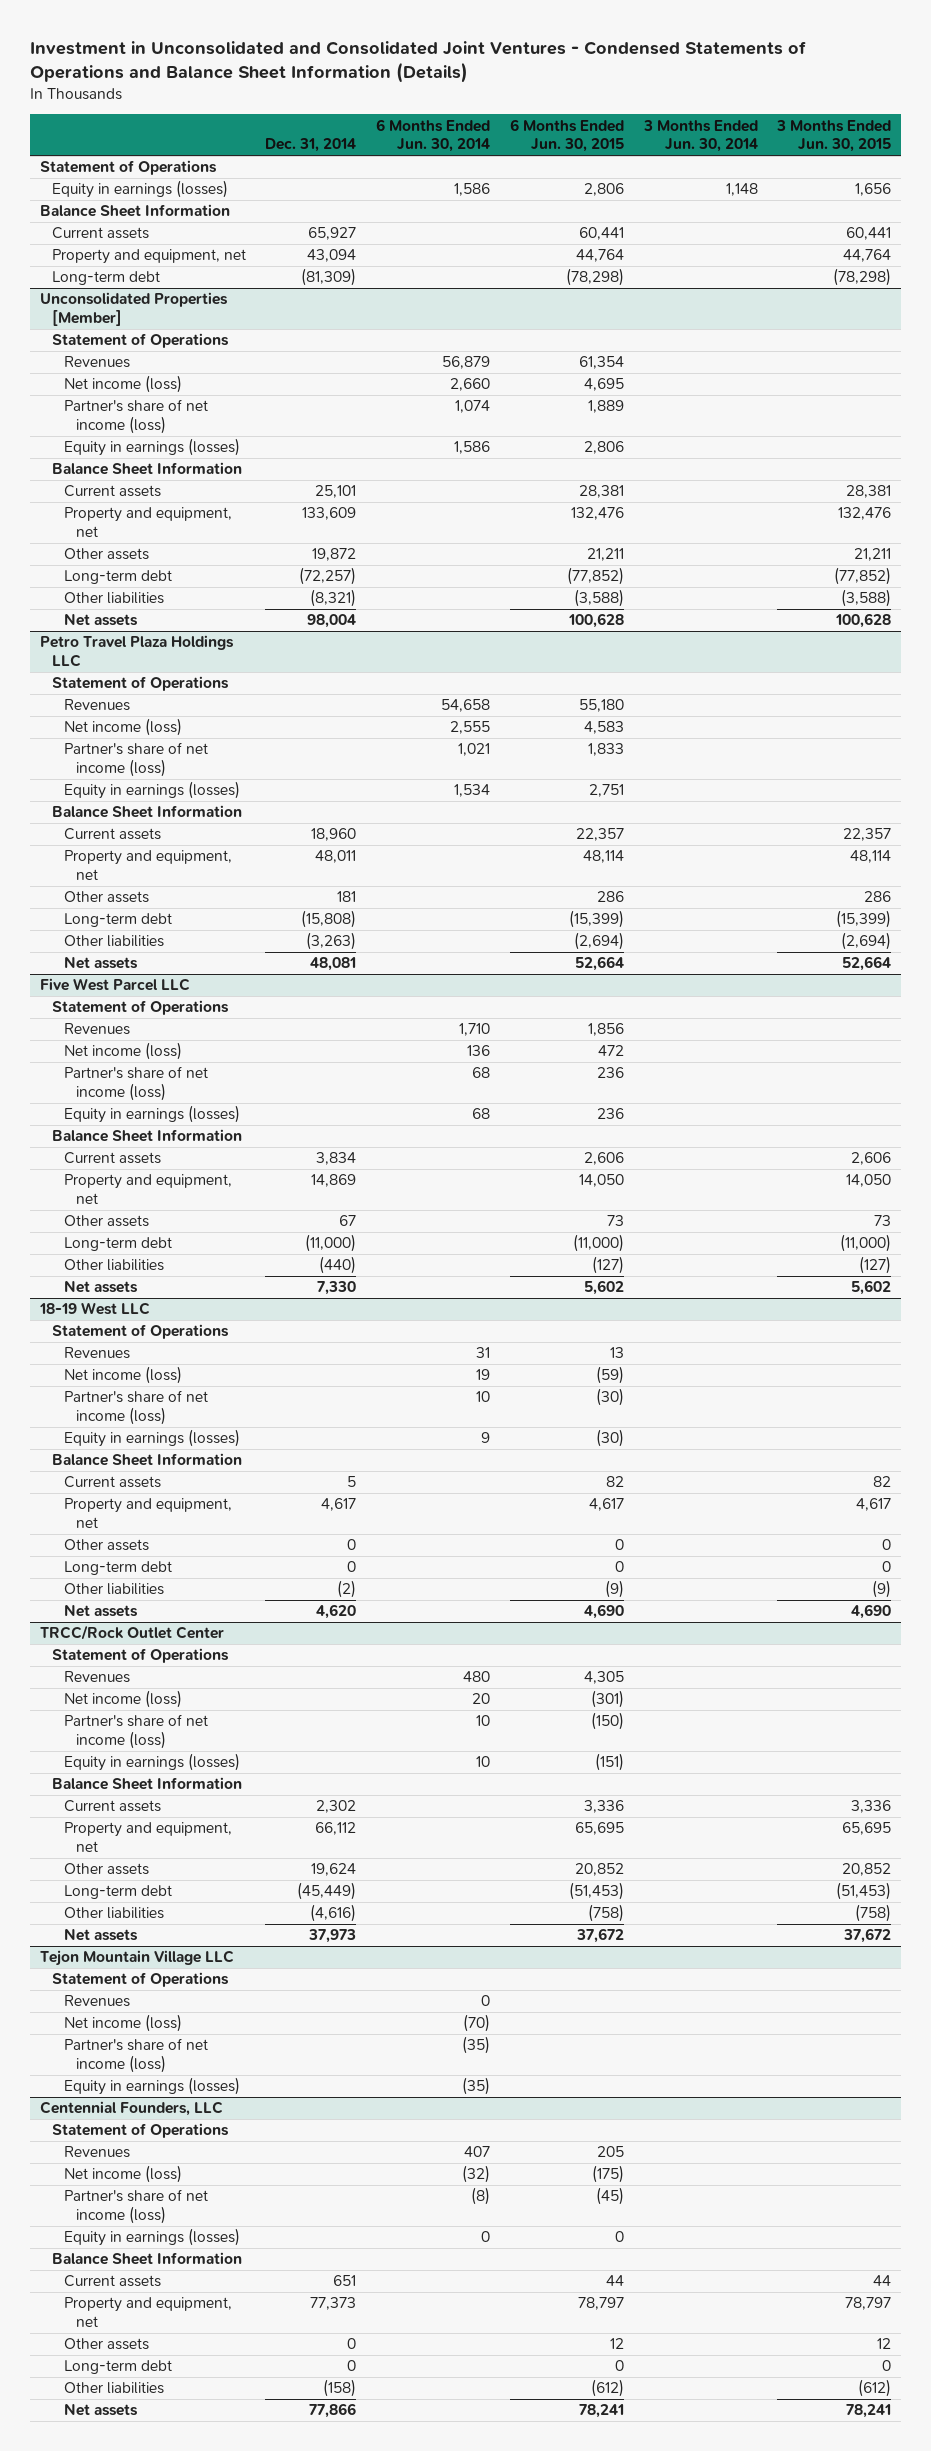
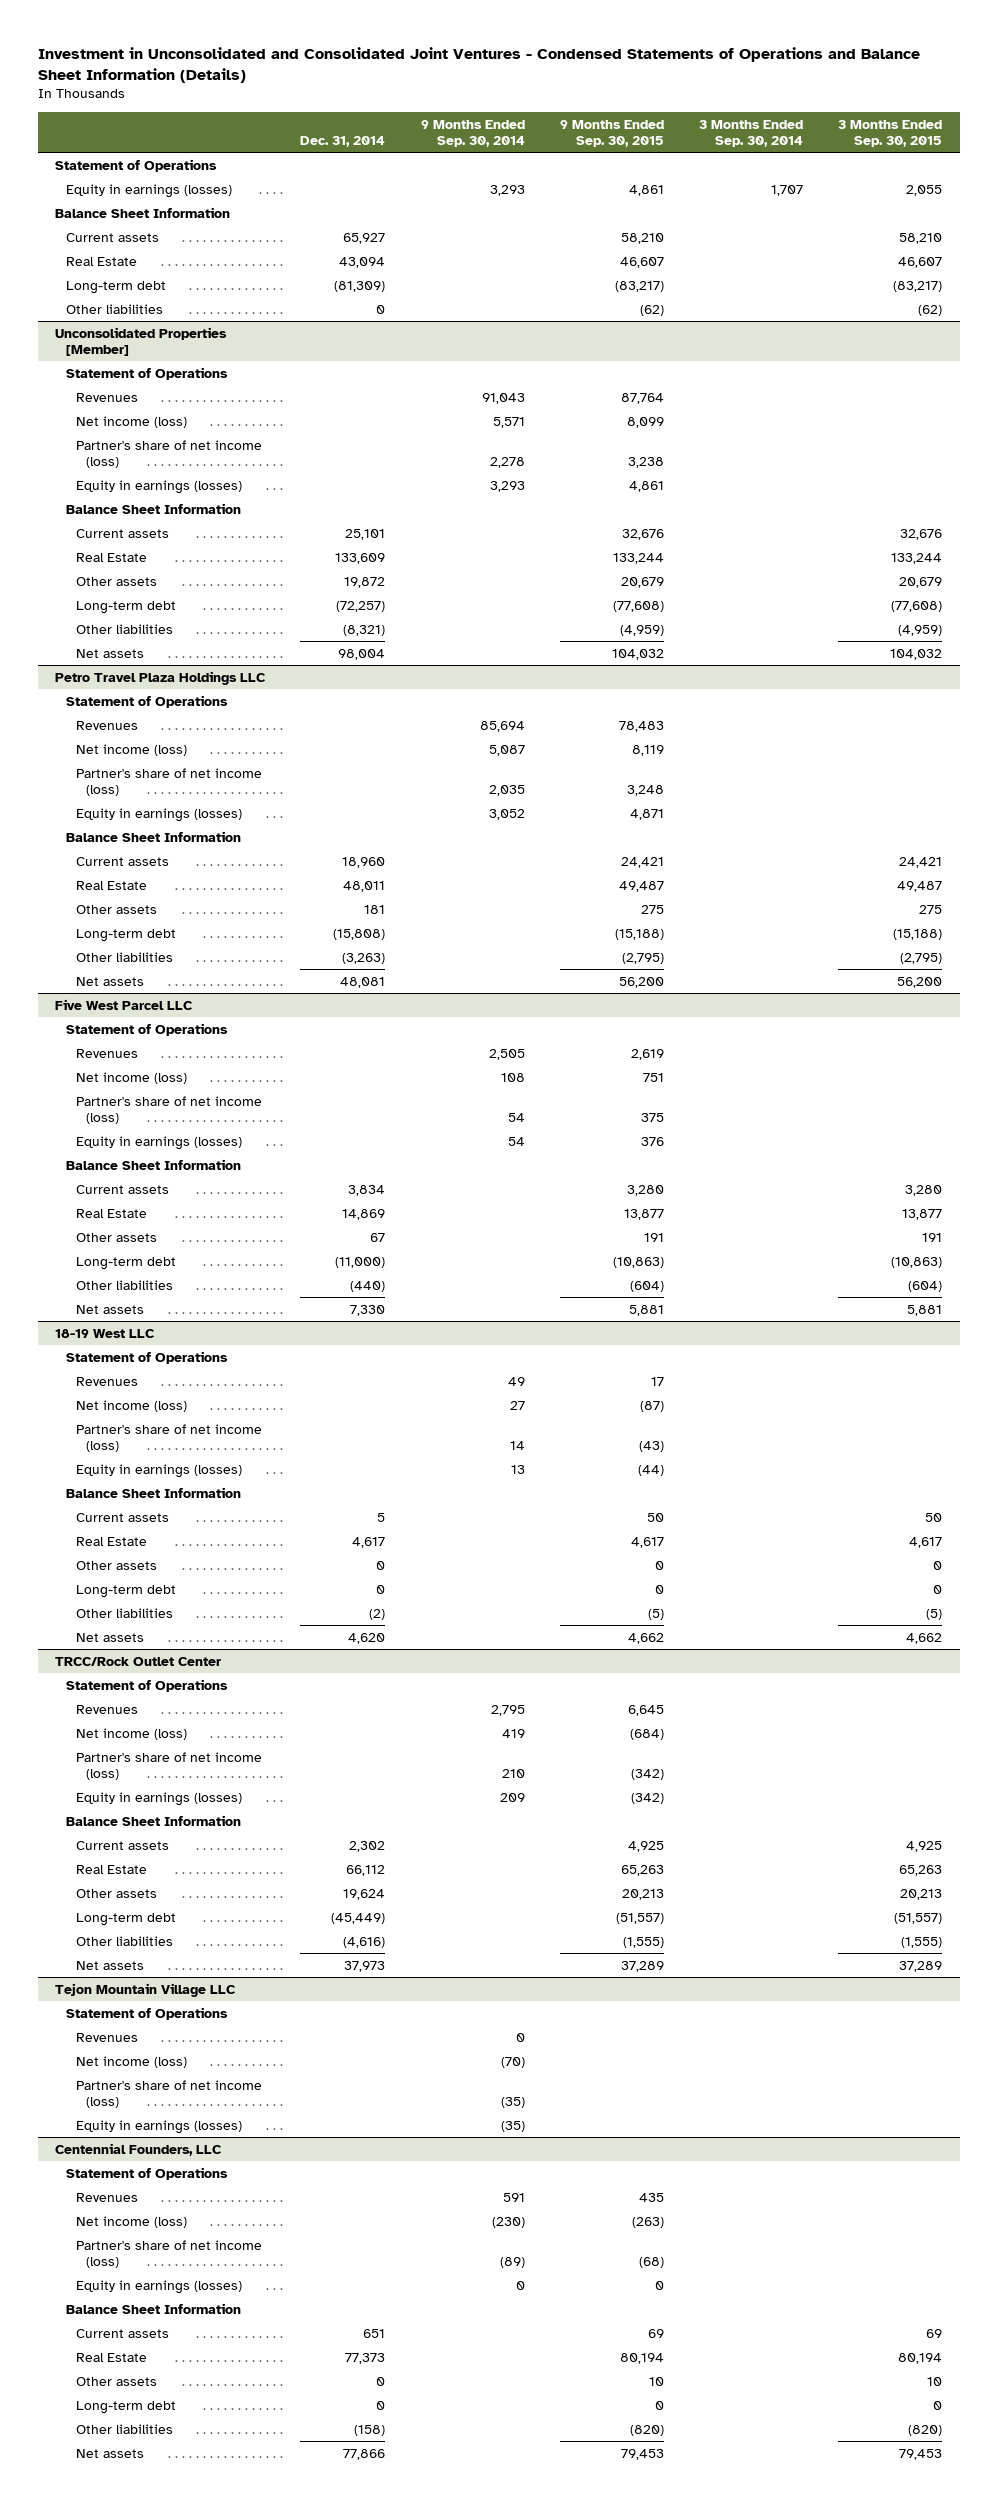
[376,118,491,153] 6 Months Ended Jun. 30, 2014 -> none
[509,118,624,153] 6 Months Ended Jun. 30, 2015 -> none
[642,119,758,153] 3 Months Ended Jun. 30, 2014 -> none
[776,119,892,153] 3 Months Ended Jun. 30, 2015 -> none
none -> [420,119,525,147] 9 Months Ended Sep. 30, 2014
none -> [559,119,664,147] 9 Months Ended Sep. 30, 2015
none -> [698,119,803,147] 3 Months Ended Sep. 30, 2014
none -> [838,119,943,147] 3 Months Ended Sep. 30, 2015
[51,249,246,265] Property and equipment, net -> [65,256,137,266] Real Estate
none -> [65,303,163,314] Other liabilities
[63,507,232,537] Property and equipment, net -> [76,552,148,562] Real Estate
[63,850,232,880] Property and equipment, net -> [76,880,148,890] Real Estate
[63,1174,232,1204] Property and equipment, net -> [76,1208,148,1218] Real Estate
[63,1498,232,1528] Property and equipment, net -> [76,1536,148,1546] Real Estate
[63,1822,232,1852] Property and equipment, net -> [76,1864,148,1874] Real Estate
[63,2297,232,2327] Property and equipment, net -> [76,2352,148,2362] Real Estate

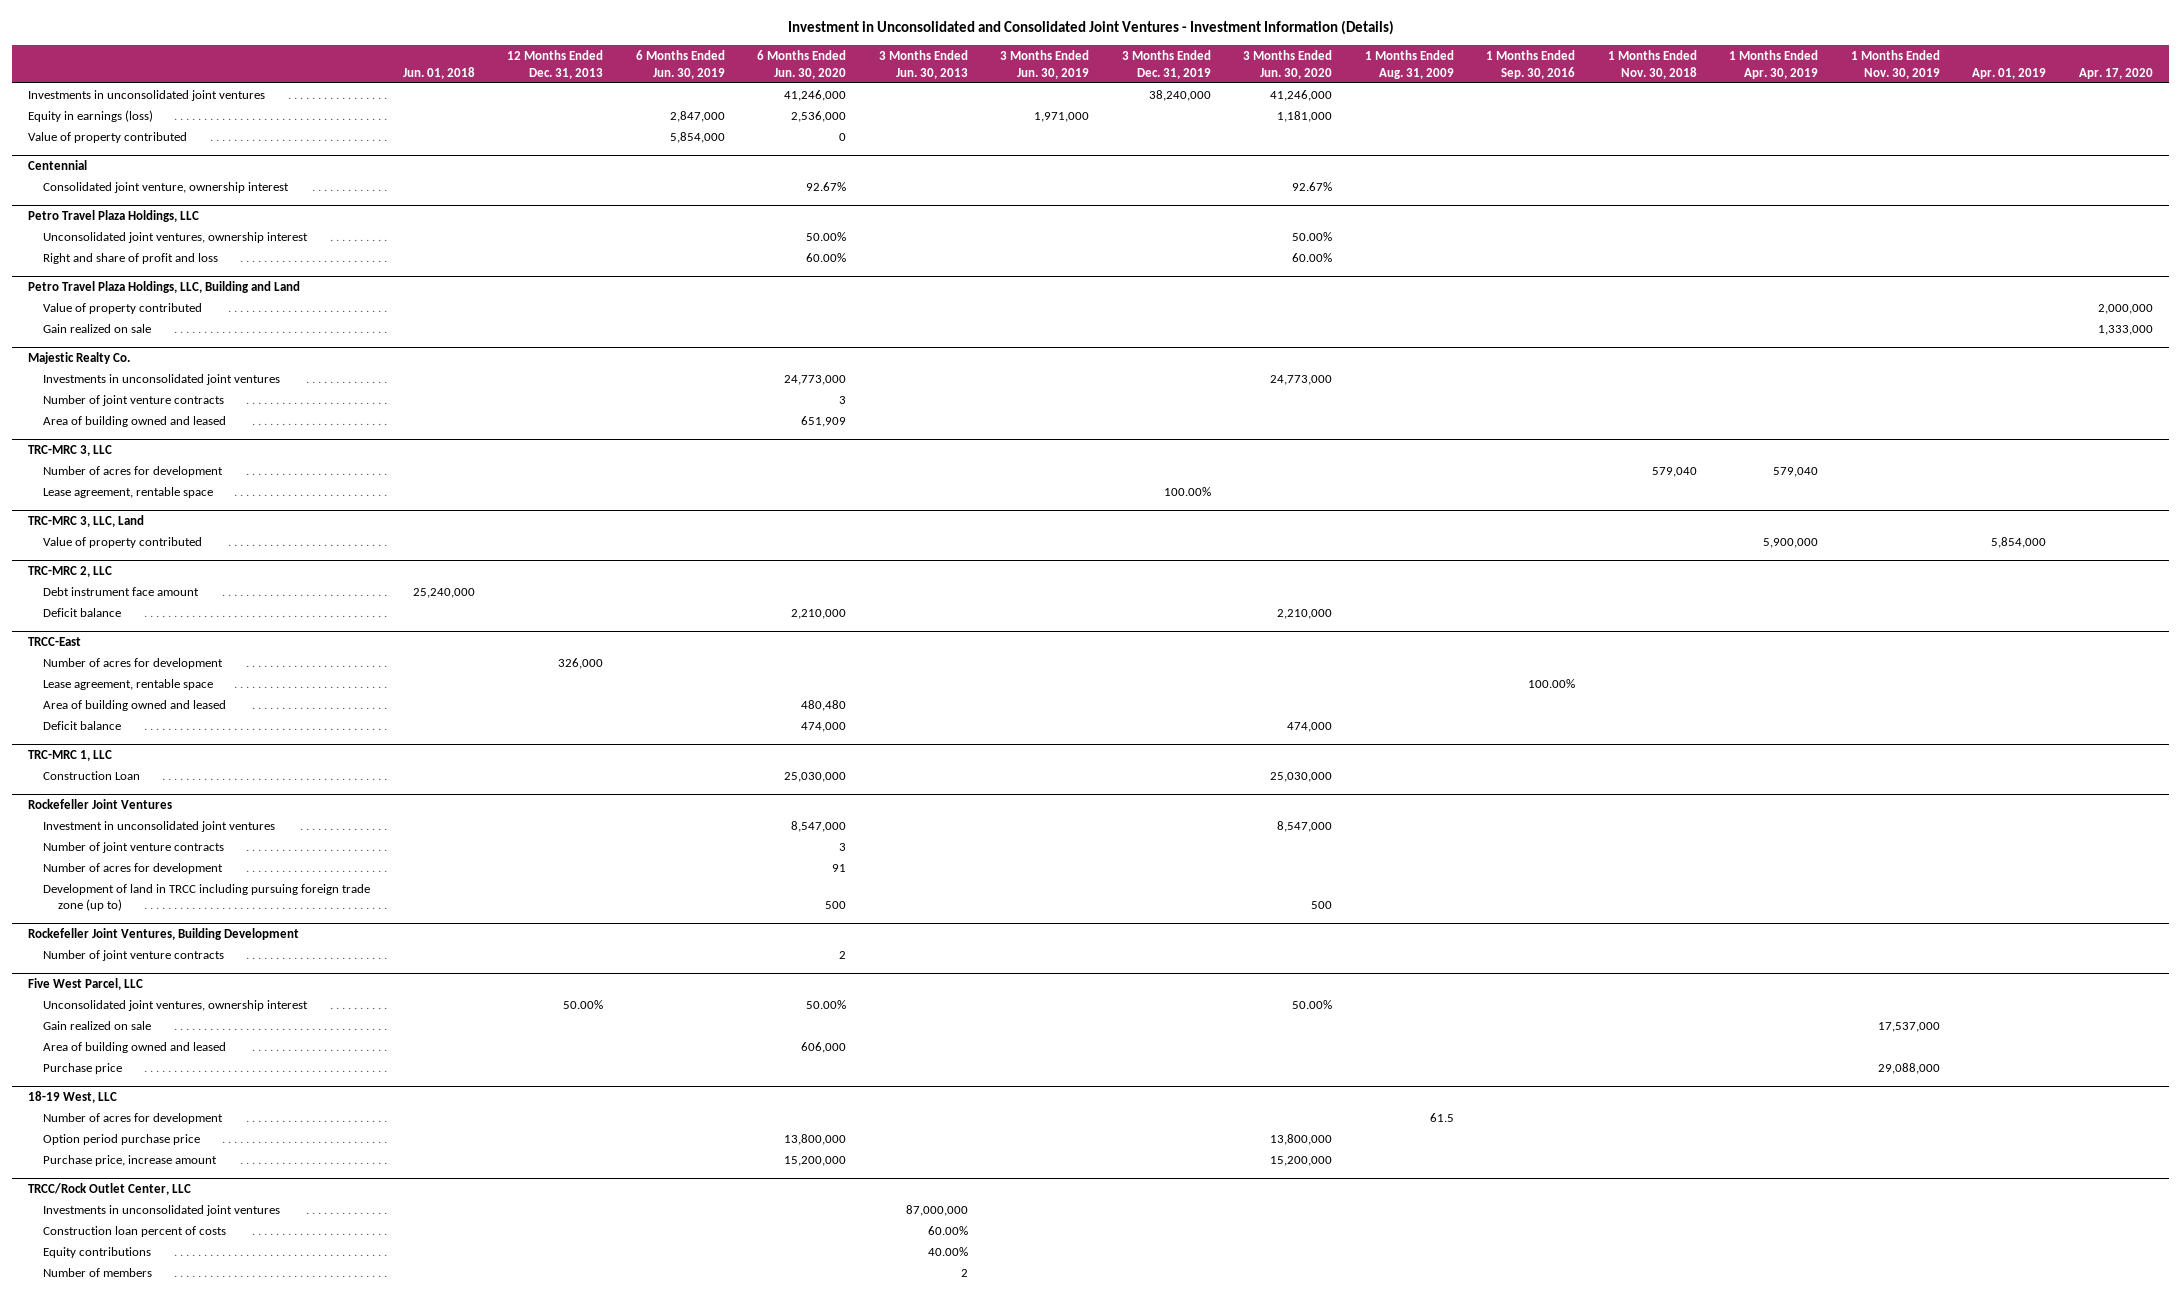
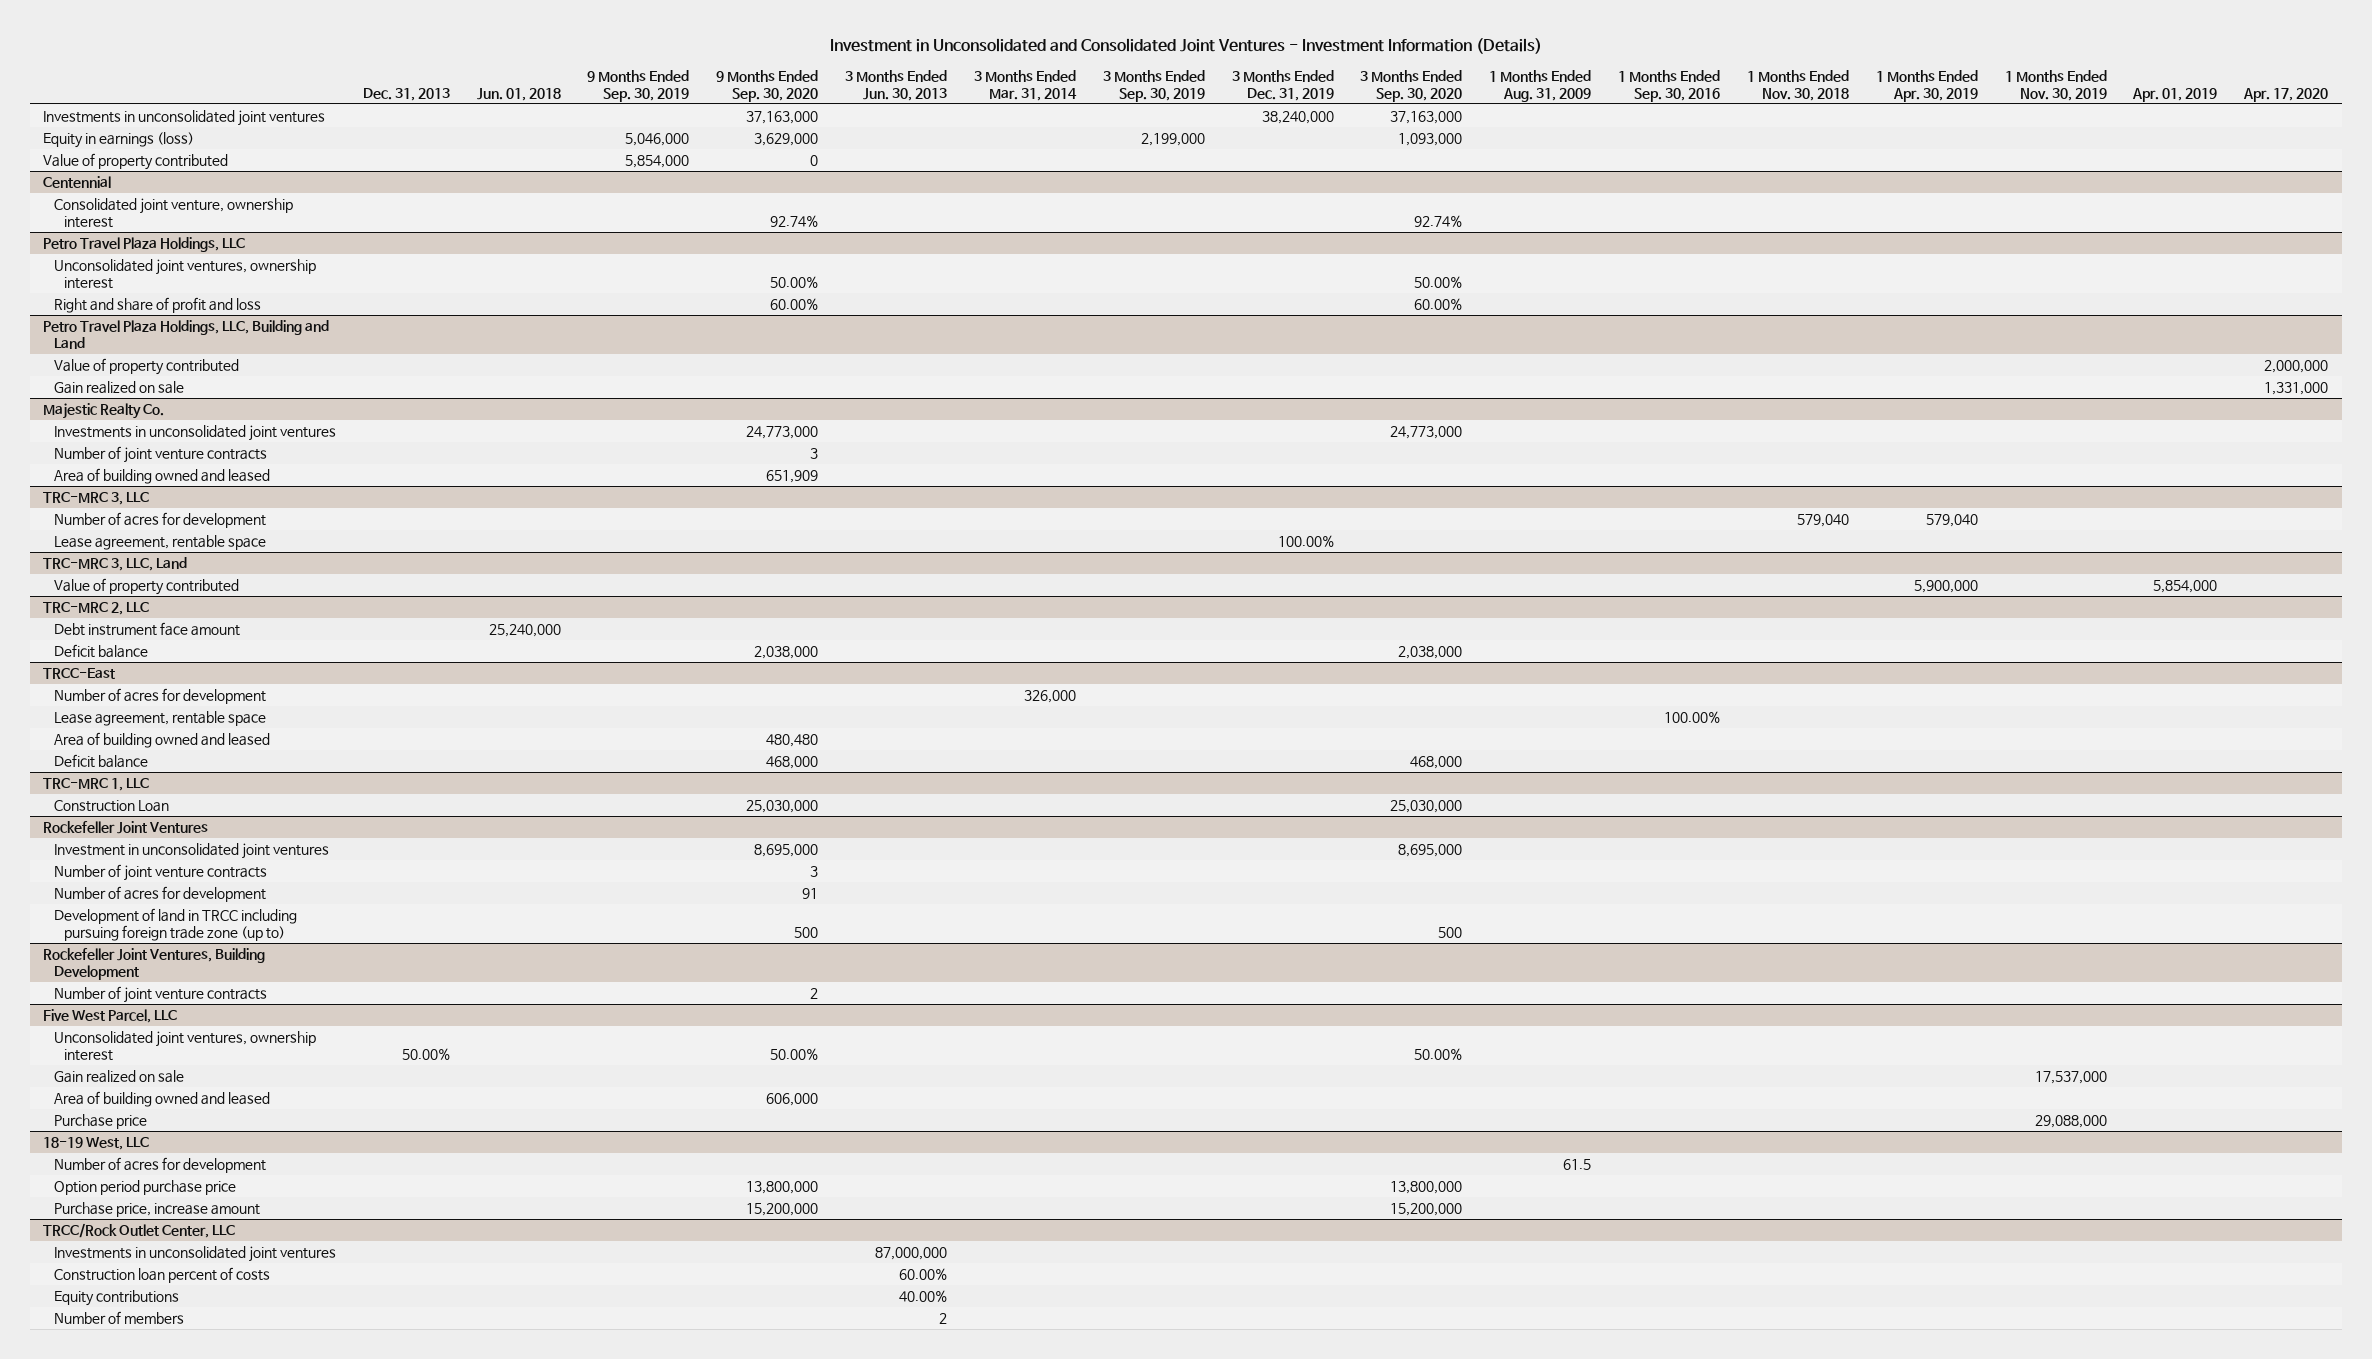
[507,50,604,79] 12 Months Ended Dec. 31, 2013 -> none
[635,50,725,79] 6 Months Ended Jun. 30, 2019 -> none
[757,50,847,79] 6 Months Ended Jun. 30, 2020 -> none
[1000,50,1090,79] 3 Months Ended Jun. 30, 2019 -> none
[1243,50,1333,79] 3 Months Ended Jun. 30, 2020 -> none
none -> [362,87,450,101] Dec. 31, 2013
none -> [587,69,690,102] 9 Months Ended Sep. 30, 2019
none -> [716,69,819,102] 9 Months Ended Sep. 30, 2020
none -> [973,69,1077,101] 3 Months Ended Mar. 31, 2014
none -> [1102,69,1205,102] 3 Months Ended Sep. 30, 2019
none -> [1360,69,1463,102] 3 Months Ended Sep. 30, 2020
[2097,324,2153,335] 1,333,000 -> [2264,381,2329,395] 1,331,000

